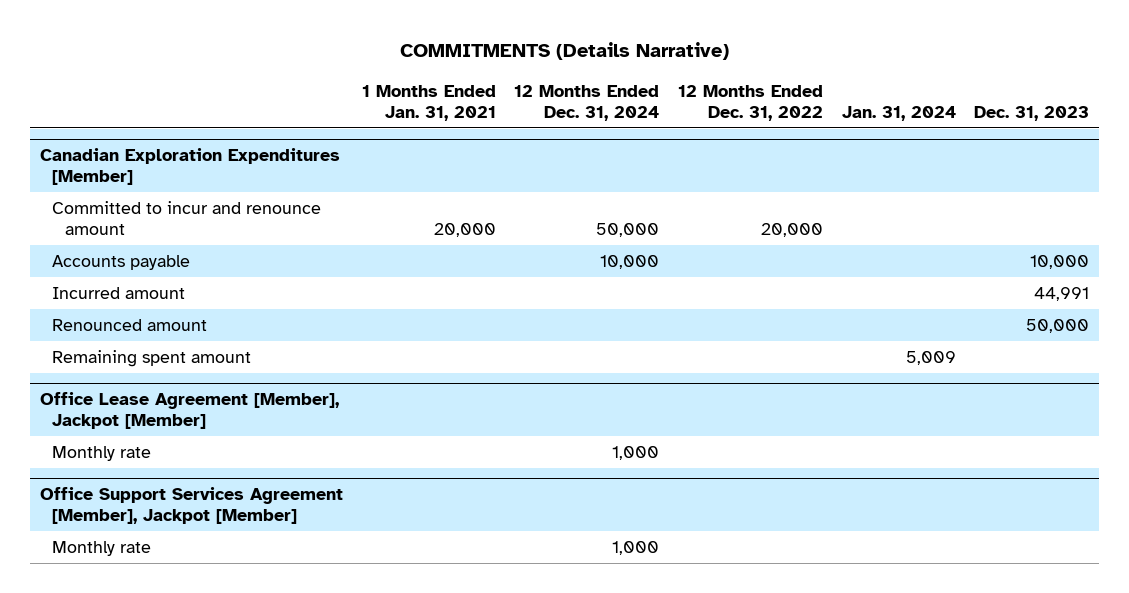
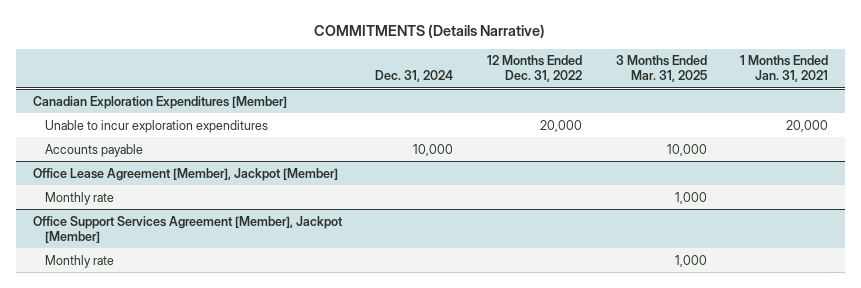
[514,84,660,121] 12 Months Ended Dec. 31, 2024 -> none
[841,105,956,121] Jan. 31, 2024 -> none
[974,105,1090,121] Dec. 31, 2023 -> none
none -> [375,70,454,83] Dec. 31, 2024
none -> [615,55,707,83] 3 Months Ended Mar. 31, 2025
[52,200,322,235] Committed to incur and renounce amount -> [45,119,269,133] Unable to incur exploration expenditures
[52,286,186,299] Incurred amount -> none
[52,318,208,331] Renounced amount -> none
[52,349,252,367] Remaining spent amount -> none

